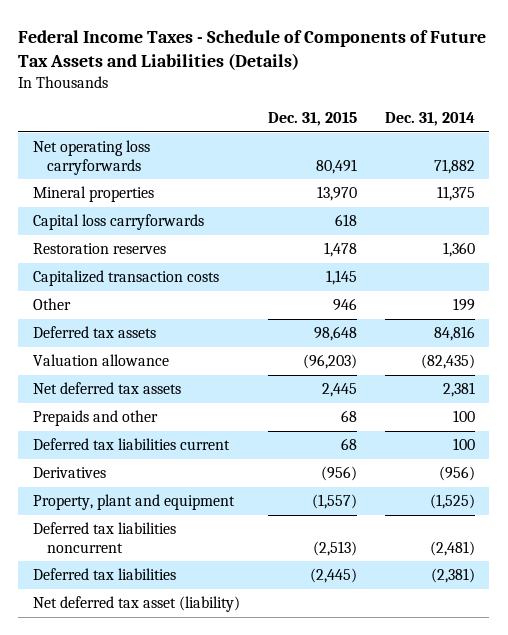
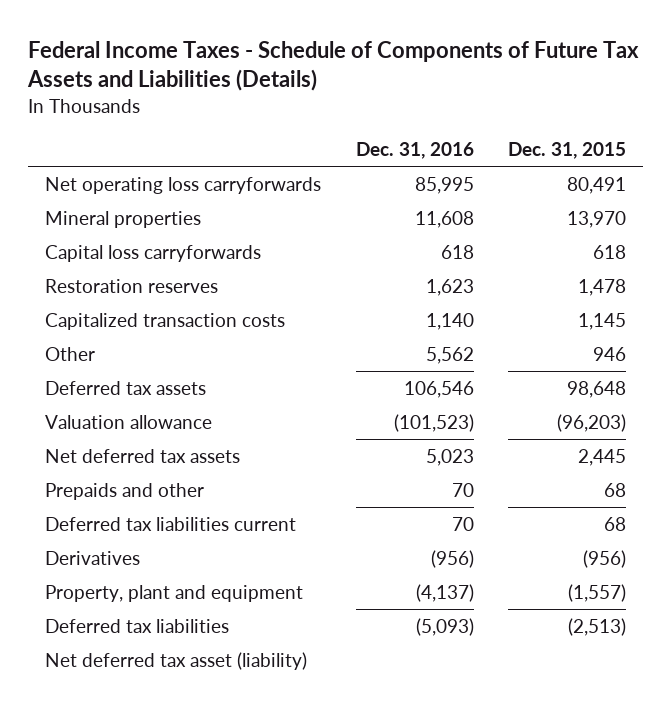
[385,112,476,127] Dec. 31, 2014 -> none
none -> [355,142,474,160] Dec. 31, 2016
[32,522,176,553] Deferred tax liabilities noncurrent -> none
[309,568,357,584] (2,445) -> [568,617,627,636] (2,513)

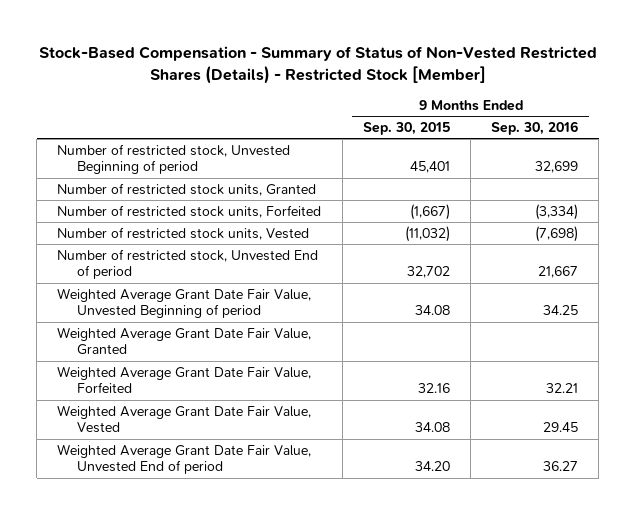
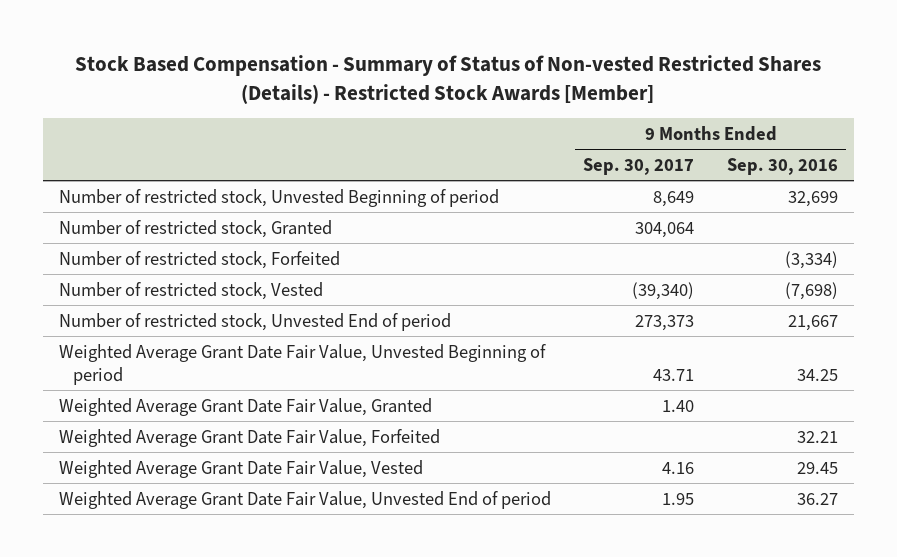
[38,46,597,85] Stock-Based Compensation - Summary of Status of Non-Vested Restricted Shares (Details) - Restricted Stock [Member] -> [75,55,822,104] Stock Based Compensation - Summary of Status of Non-vested Restricted Shares (Details) - Restricted Stock Awards [Member]
[362,122,450,136] Sep. 30, 2015 -> none
none -> [583,158,695,176] Sep. 30, 2017
[57,182,317,196] Number of restricted stock units, Granted -> [58,219,332,238] Number of restricted stock, Granted
[57,204,322,218] Number of restricted stock units, Forfeited -> [58,250,340,269] Number of restricted stock, Forfeited
[57,226,310,240] Number of restricted stock units, Vested -> [58,281,323,300] Number of restricted stock, Vested

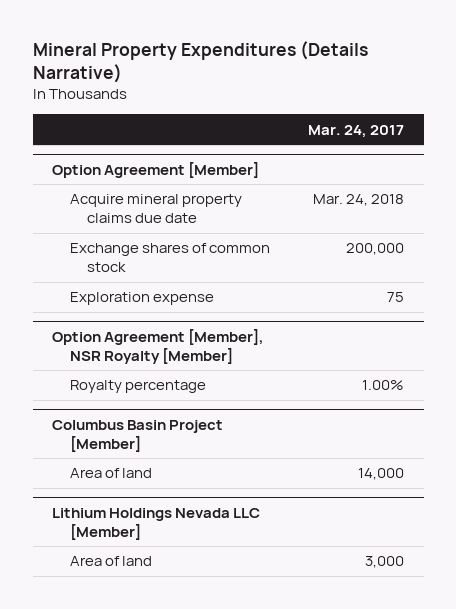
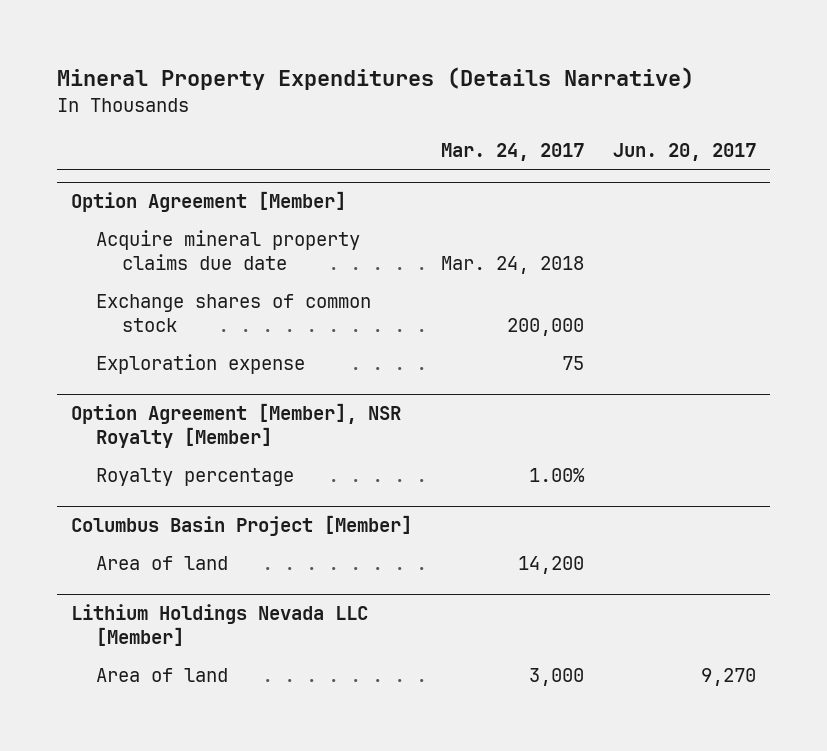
none -> [612,143,756,162] Jun. 20, 2017
[358,468,405,481] 14,000 -> [518,556,585,575] 14,200

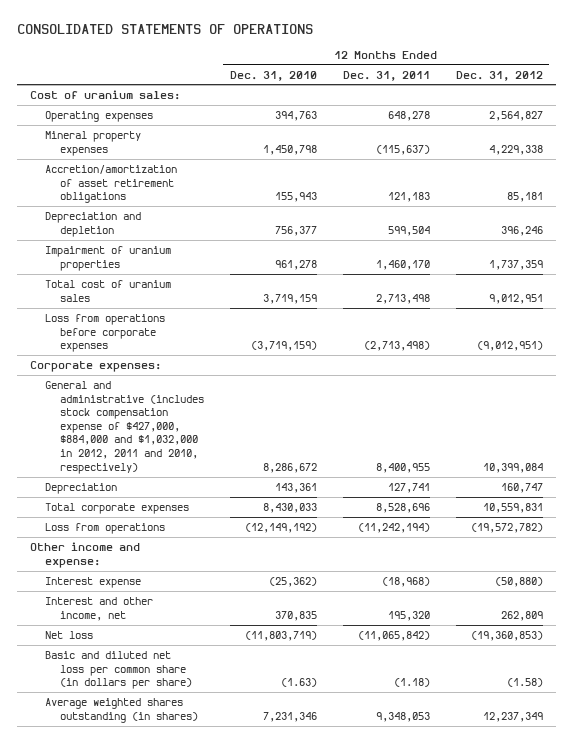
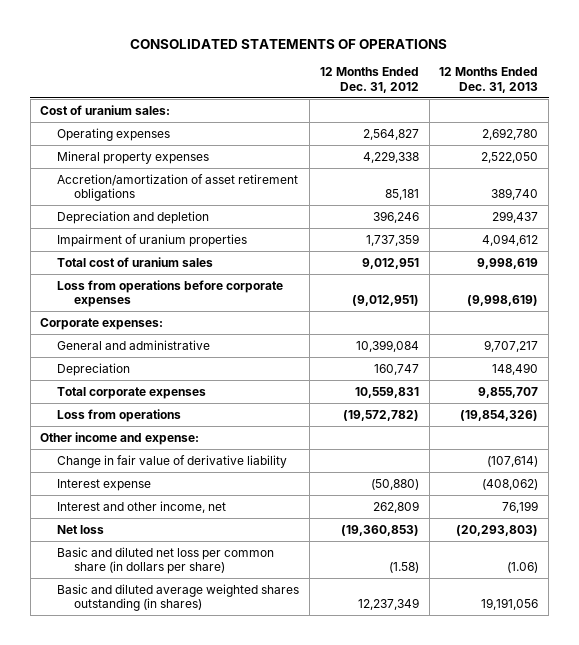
[229,70,317,81] Dec. 31, 2010 -> none
[342,70,430,81] Dec. 31, 2011 -> none
none -> [439,67,539,93] 12 Months Ended Dec. 31, 2013
[44,381,204,474] General and administrative (includes stock compensation expense of $427,000, $884,000 and $1,032,000 in 2012, 2011 and 2010, respectively) -> [57,339,211,350] General and administrative
none -> [57,454,288,468] Change in fair value of derivative liability
[44,698,198,723] Average weighted shares outstanding (in shares) -> [57,583,300,612] Basic and diluted average weighted shares outstanding (in shares)

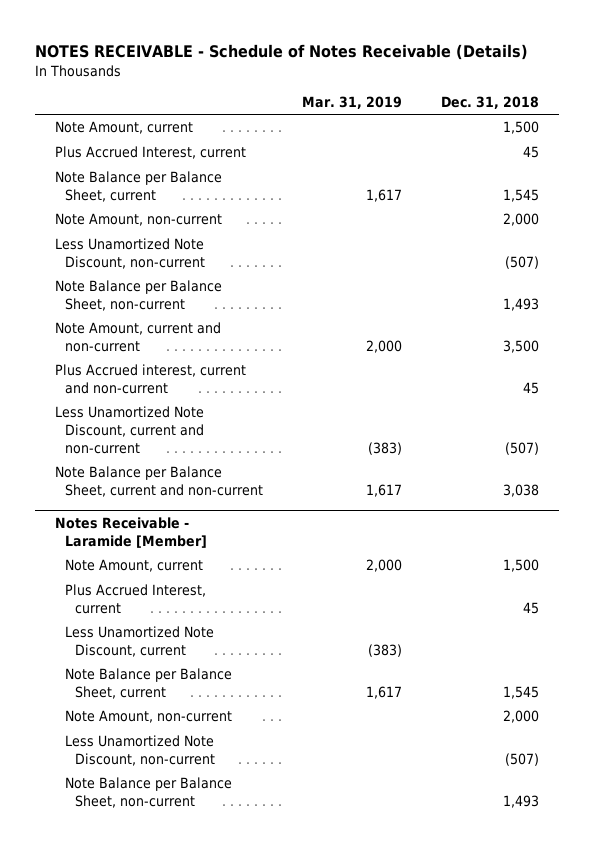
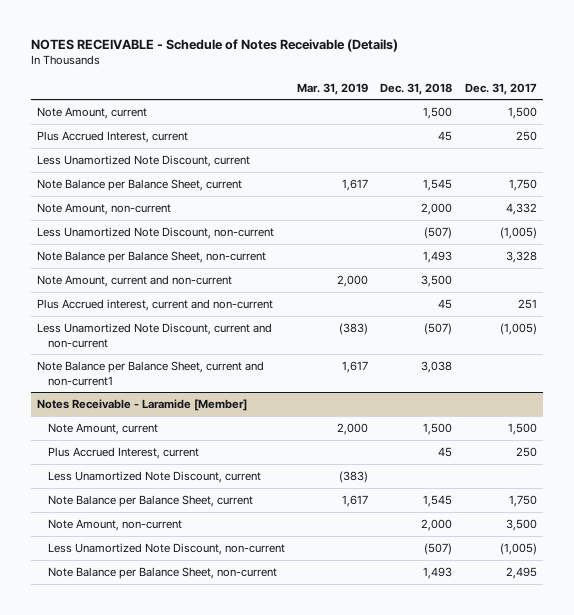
none -> [464,82,537,95] Dec. 31, 2017
none -> [37,154,251,167] Less Unamortized Note Discount, current
[54,466,263,498] Note Balance per Balance Sheet, current and non-current -> [37,360,265,386] Note Balance per Balance Sheet, current and non-current1

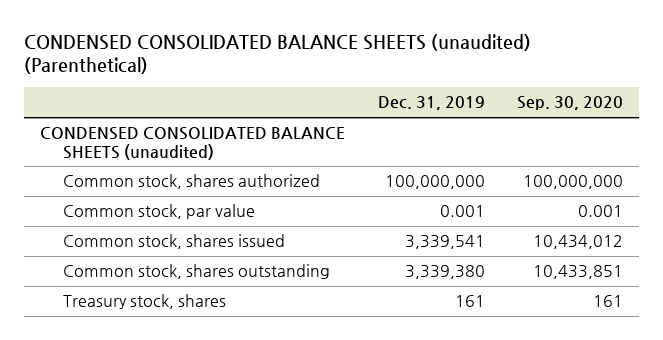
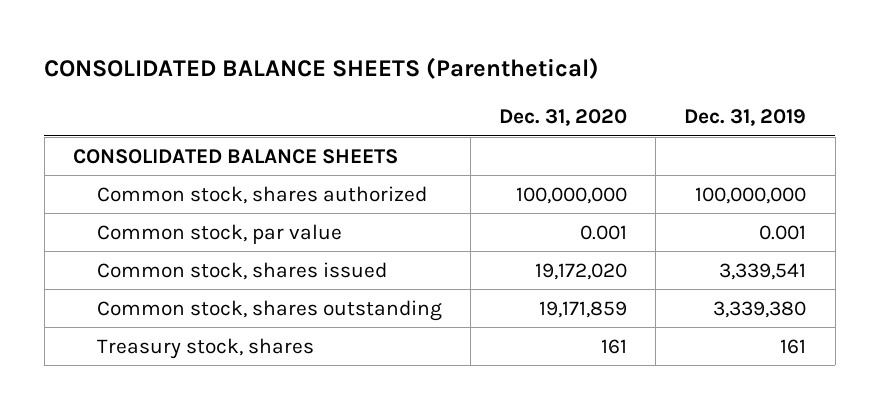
[23,33,531,75] CONDENSED CONSOLIDATED BALANCE SHEETS (unaudited) (Parenthetical) -> [44,57,600,80] CONSOLIDATED BALANCE SHEETS (Parenthetical)
[517,96,624,111] Sep. 30, 2020 -> none
none -> [498,109,627,127] Dec. 31, 2020
[40,127,346,160] CONDENSED CONSOLIDATED BALANCE SHEETS (unaudited) -> [72,148,398,164] CONSOLIDATED BALANCE SHEETS

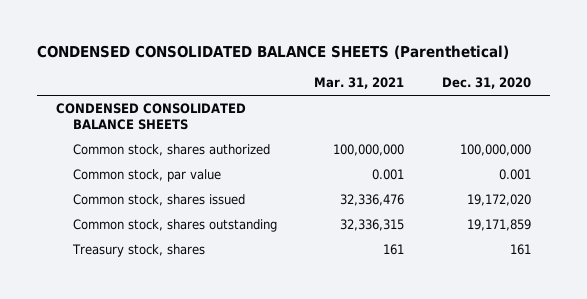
[44,57,600,80] CONSOLIDATED BALANCE SHEETS (Parenthetical) -> [37,45,510,60] CONDENSED CONSOLIDATED BALANCE SHEETS (Parenthetical)
[684,109,807,127] Dec. 31, 2019 -> none
none -> [314,77,405,90] Mar. 31, 2021
[72,148,398,164] CONSOLIDATED BALANCE SHEETS -> [56,103,247,130] CONDENSED CONSOLIDATED BALANCE SHEETS

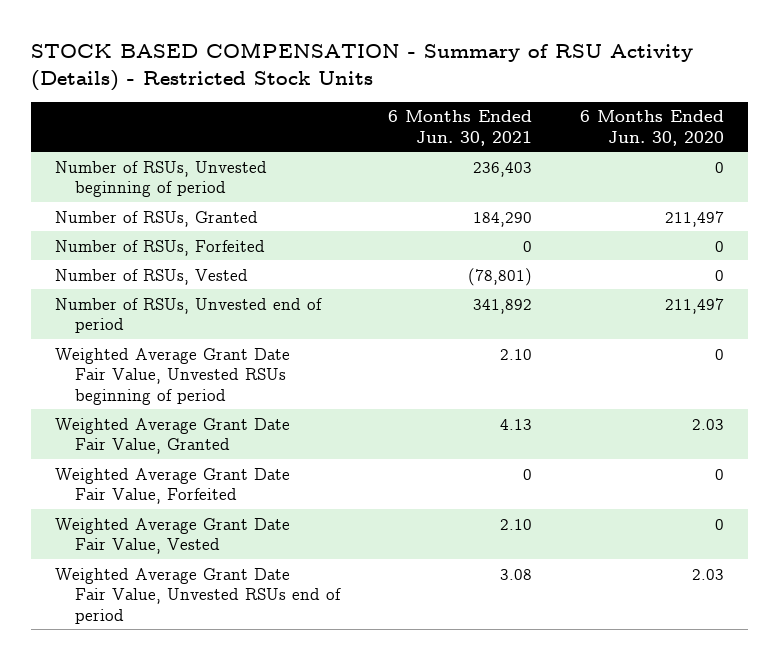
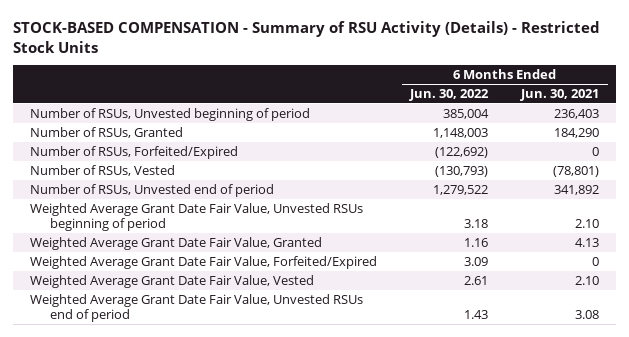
[31,41,694,91] STOCK BASED COMPENSATION - Summary of RSU Activity (Details) - Restricted Stock Units -> [13,21,601,53] STOCK-BASED COMPENSATION - Summary of RSU Activity (Details) - Restricted Stock Units
[580,110,725,146] 6 Months Ended Jun. 30, 2020 -> none
none -> [409,88,490,101] Jun. 30, 2022
[55,239,266,256] Number of RSUs, Forfeited -> [29,145,238,159] Number of RSUs, Forfeited/Expired
[55,467,291,505] Weighted Average Grant Date Fair Value, Forfeited -> [29,255,377,269] Weighted Average Grant Date Fair Value, Forfeited/Expired

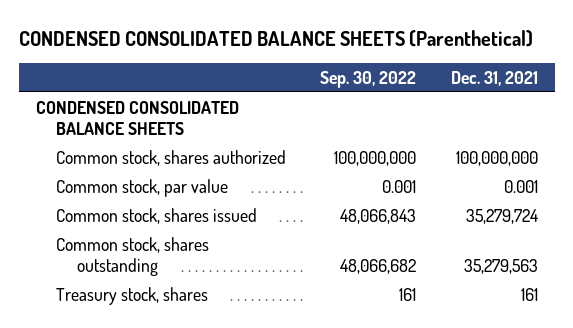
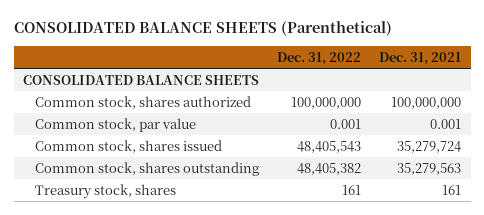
[18,29,533,47] CONDENSED CONSOLIDATED BALANCE SHEETS (Parenthetical) -> [13,21,392,37] CONSOLIDATED BALANCE SHEETS (Parenthetical)
[320,70,417,88] Sep. 30, 2022 -> none
none -> [277,51,362,65] Dec. 31, 2022
[35,100,239,136] CONDENSED CONSOLIDATED BALANCE SHEETS -> [22,74,259,85] CONSOLIDATED BALANCE SHEETS

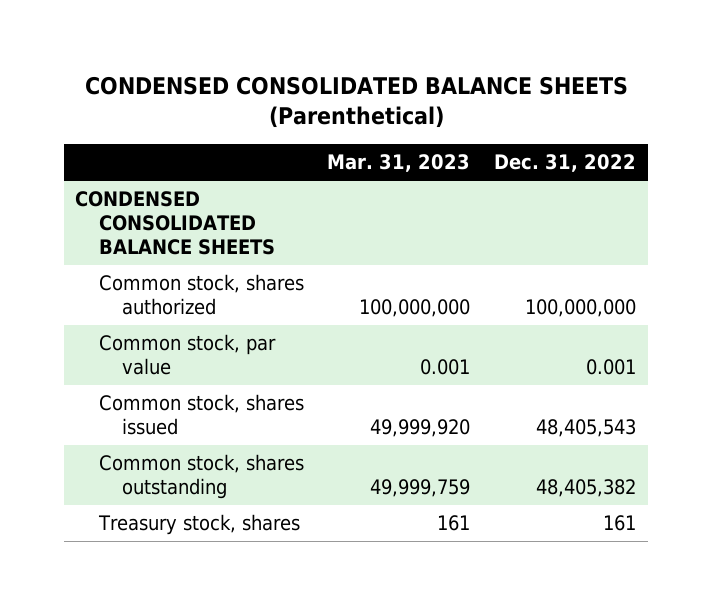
[13,21,392,37] CONSOLIDATED BALANCE SHEETS (Parenthetical) -> [84,75,628,129] CONDENSED CONSOLIDATED BALANCE SHEETS (Parenthetical)
[379,51,462,65] Dec. 31, 2021 -> none
none -> [327,154,471,173] Mar. 31, 2023
[22,74,259,85] CONSOLIDATED BALANCE SHEETS -> [75,191,275,255] CONDENSED CONSOLIDATED BALANCE SHEETS

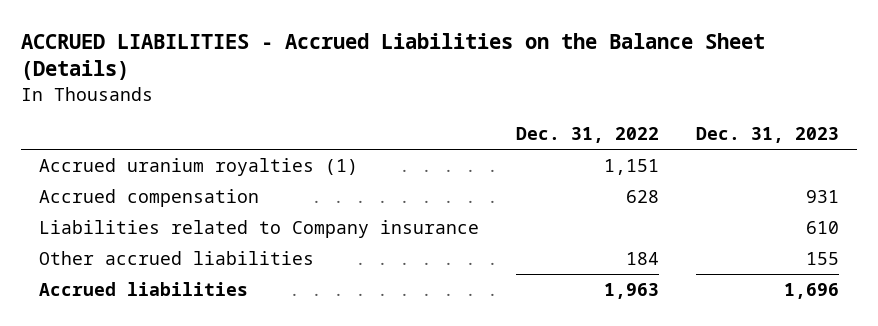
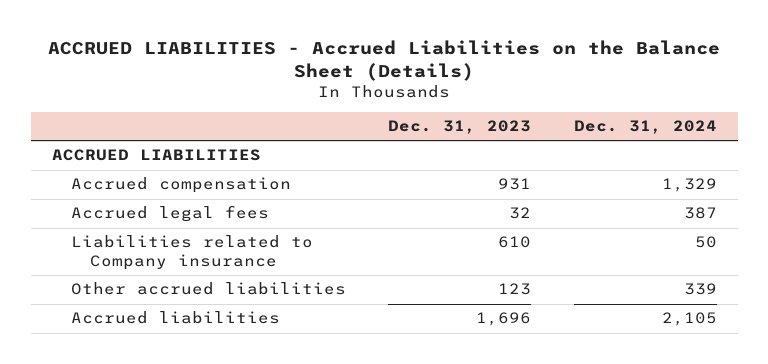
[516,127,660,144] Dec. 31, 2022 -> none
none -> [573,120,717,135] Dec. 31, 2024
[39,157,359,176] Accrued uranium royalties (1) -> none
none -> [51,149,261,162] ACCRUED LIABILITIES
none -> [71,205,270,223] Accrued legal fees
[805,251,839,265] 155 -> [498,283,532,296] 123

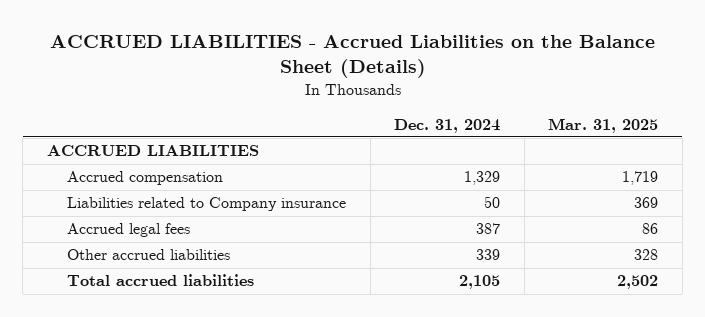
[388,120,532,135] Dec. 31, 2023 -> none
none -> [548,117,659,133] Mar. 31, 2025
[71,205,270,223] Accrued legal fees -> [67,223,191,238] Accrued legal fees
[71,311,281,325] Accrued liabilities -> [67,274,255,287] Total accrued liabilities

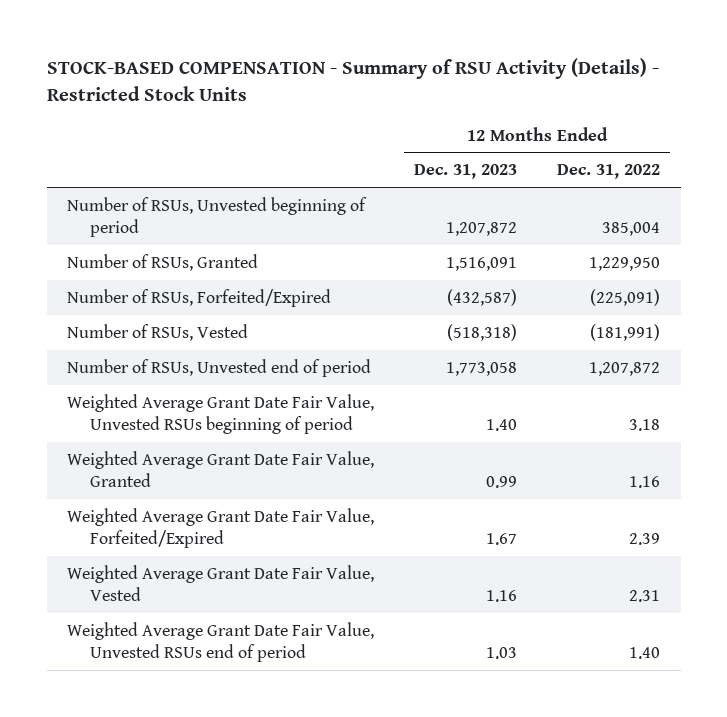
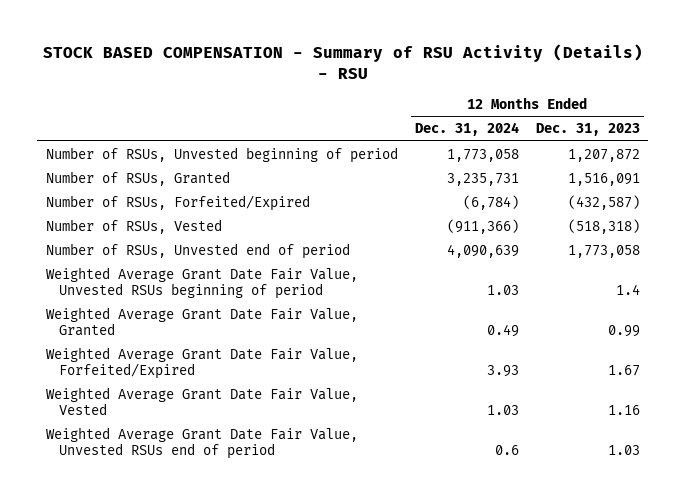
[46,57,659,101] STOCK-BASED COMPENSATION - Summary of RSU Activity (Details) - Restricted Stock Units -> [42,44,643,80] STOCK BASED COMPENSATION - Summary of RSU Activity (Details) - RSU
[557,164,661,180] Dec. 31, 2022 -> none
none -> [414,122,519,137] Dec. 31, 2024
[486,418,518,431] 1.40 -> [615,283,640,295] 1.4

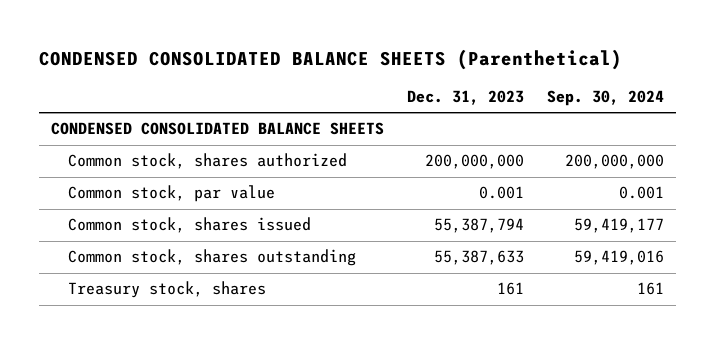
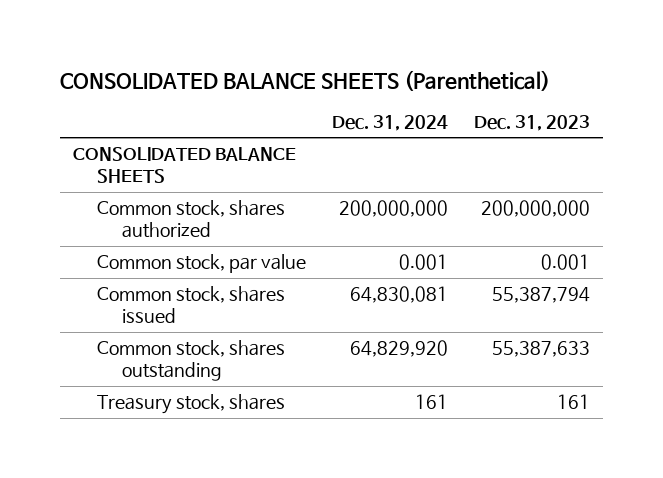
[39,48,623,70] CONDENSED CONSOLIDATED BALANCE SHEETS (Parenthetical) -> [59,69,550,91] CONSOLIDATED BALANCE SHEETS (Parenthetical)
[547,90,665,107] Sep. 30, 2024 -> none
none -> [332,114,449,131] Dec. 31, 2024
[50,122,384,136] CONDENSED CONSOLIDATED BALANCE SHEETS -> [72,147,296,184] CONSOLIDATED BALANCE SHEETS

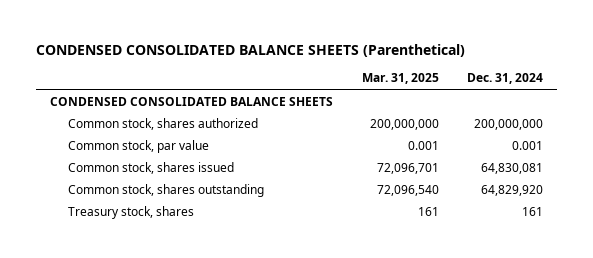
[59,69,550,91] CONSOLIDATED BALANCE SHEETS (Parenthetical) -> [35,43,465,57] CONDENSED CONSOLIDATED BALANCE SHEETS (Parenthetical)
[474,114,591,131] Dec. 31, 2023 -> none
none -> [361,73,439,85] Mar. 31, 2025
[72,147,296,184] CONSOLIDATED BALANCE SHEETS -> [50,96,334,106] CONDENSED CONSOLIDATED BALANCE SHEETS

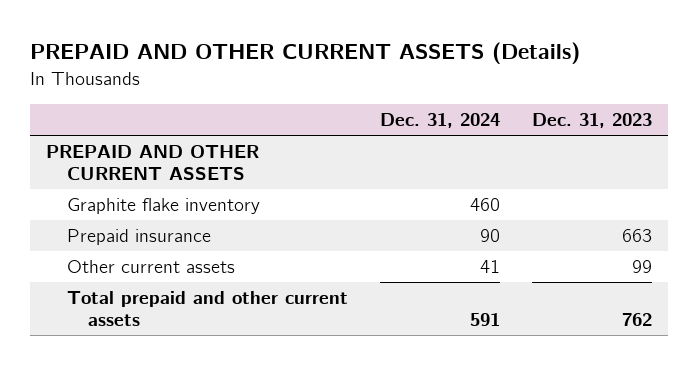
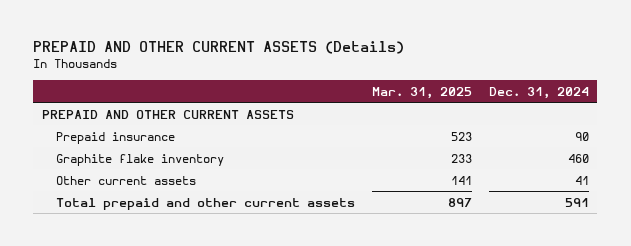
[531,113,652,129] Dec. 31, 2023 -> none
none -> [371,86,472,99] Mar. 31, 2025
[66,198,260,215] Graphite flake inventory -> [55,153,224,166] Graphite flake inventory

